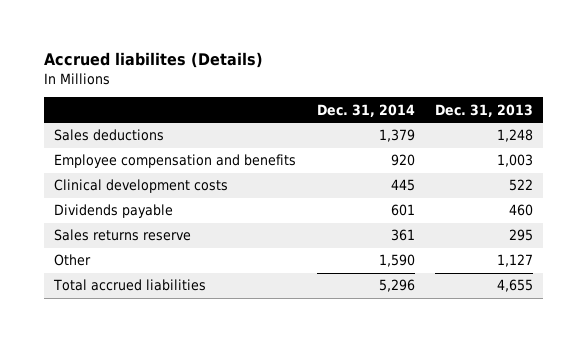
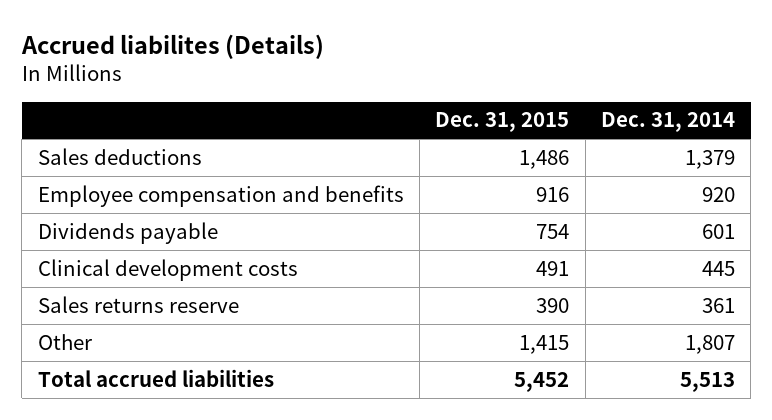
[435,103,534,117] Dec. 31, 2013 -> none
none -> [435,112,570,133] Dec. 31, 2015
[54,179,229,194] Clinical development costs -> [37,258,298,281] Clinical development costs
[378,254,415,268] 1,590 -> [684,334,735,354] 1,807
[378,279,415,293] 5,296 -> [679,371,735,392] 5,513

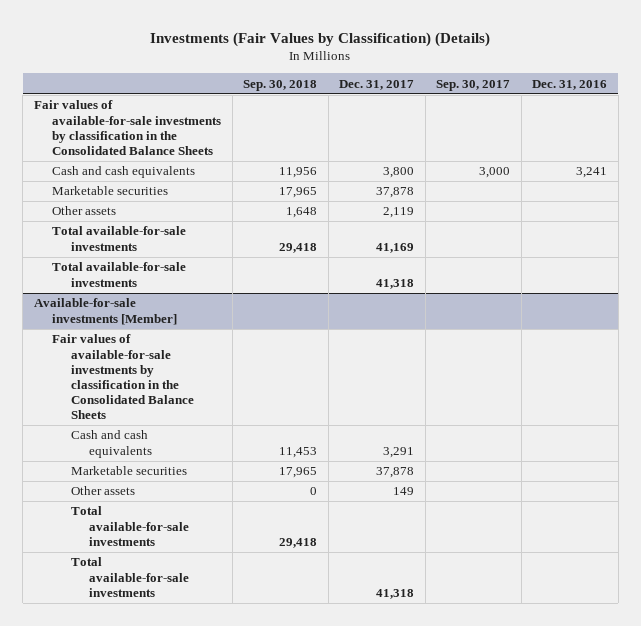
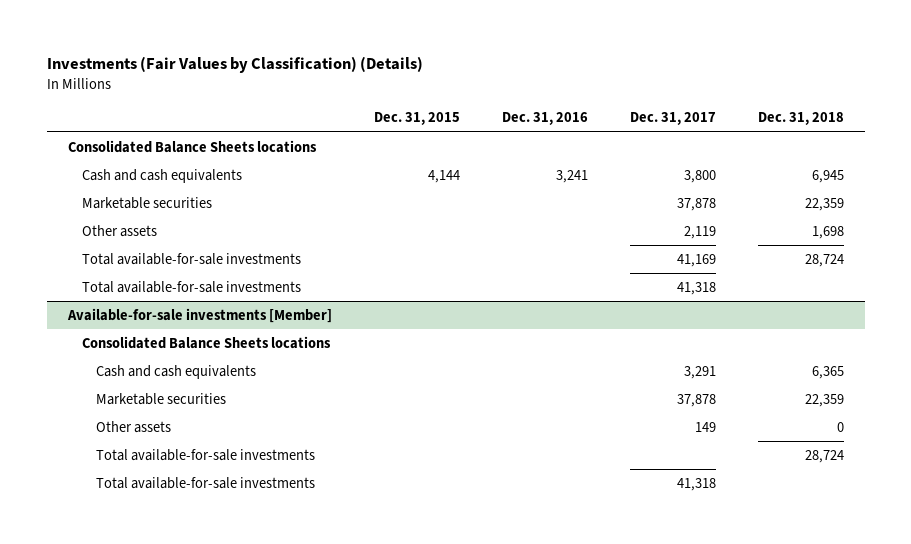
[243,79,318,91] Sep. 30, 2018 -> none
[436,79,511,91] Sep. 30, 2017 -> none
none -> [373,112,460,126] Dec. 31, 2015
none -> [757,112,844,126] Dec. 31, 2018
[33,100,222,156] Fair values of available-for-sale investments by classification in the Consolidated Balance Sheets -> [67,140,317,154] Consolidated Balance Sheets locations
[52,334,194,420] Fair values of available-for-sale investments by classification in the Consolidated Balance Sheets -> [81,336,331,350] Consolidated Balance Sheets locations

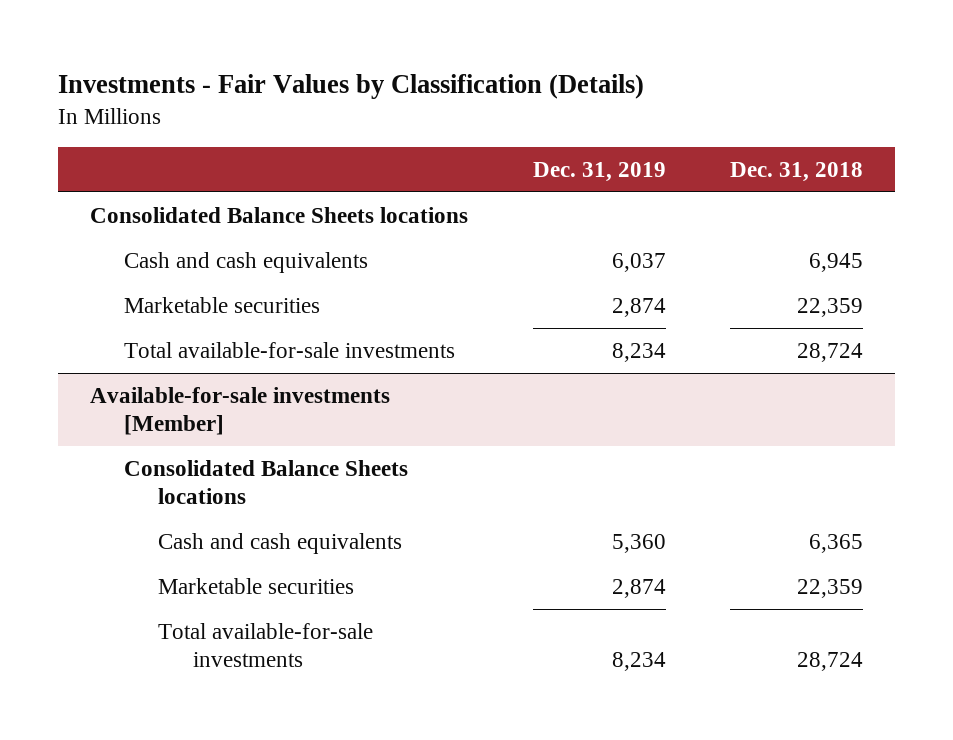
[46,56,423,74] Investments (Fair Values by Classification) (Details) -> [57,74,644,100] Investments - Fair Values by Classification (Details)
[373,112,460,126] Dec. 31, 2015 -> none
[501,112,588,126] Dec. 31, 2016 -> none
[629,112,716,126] Dec. 31, 2017 -> none
none -> [532,162,666,183] Dec. 31, 2019
[81,225,157,238] Other assets -> none
[81,281,301,294] Total available-for-sale investments -> none
[95,421,171,434] Other assets -> none
[95,477,315,490] Total available-for-sale investments -> none

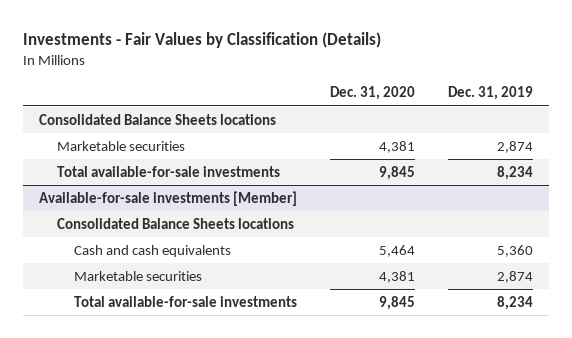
[730,162,864,183] Dec. 31, 2018 -> none
none -> [330,86,416,101] Dec. 31, 2020
[124,251,369,273] Cash and cash equivalents -> none

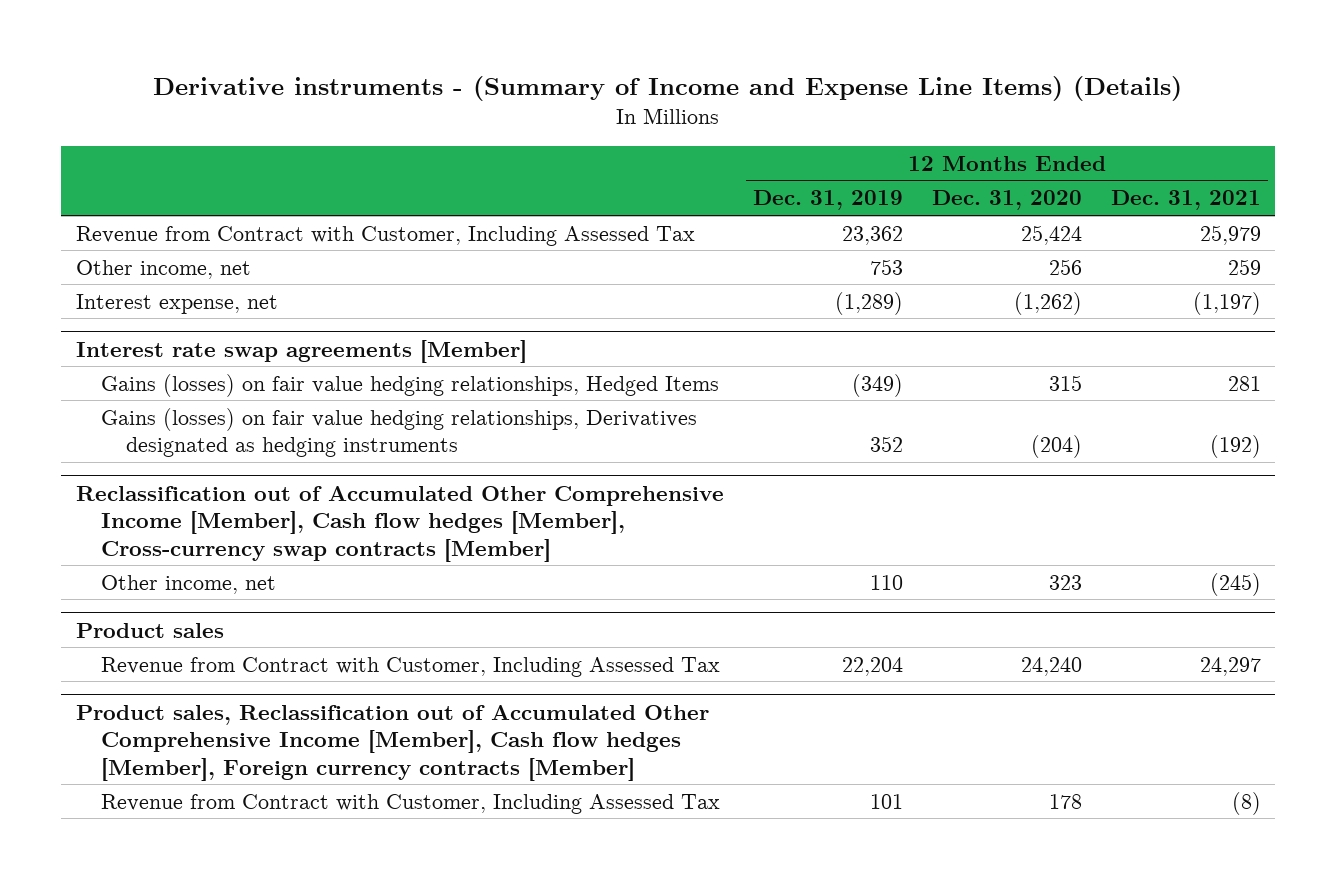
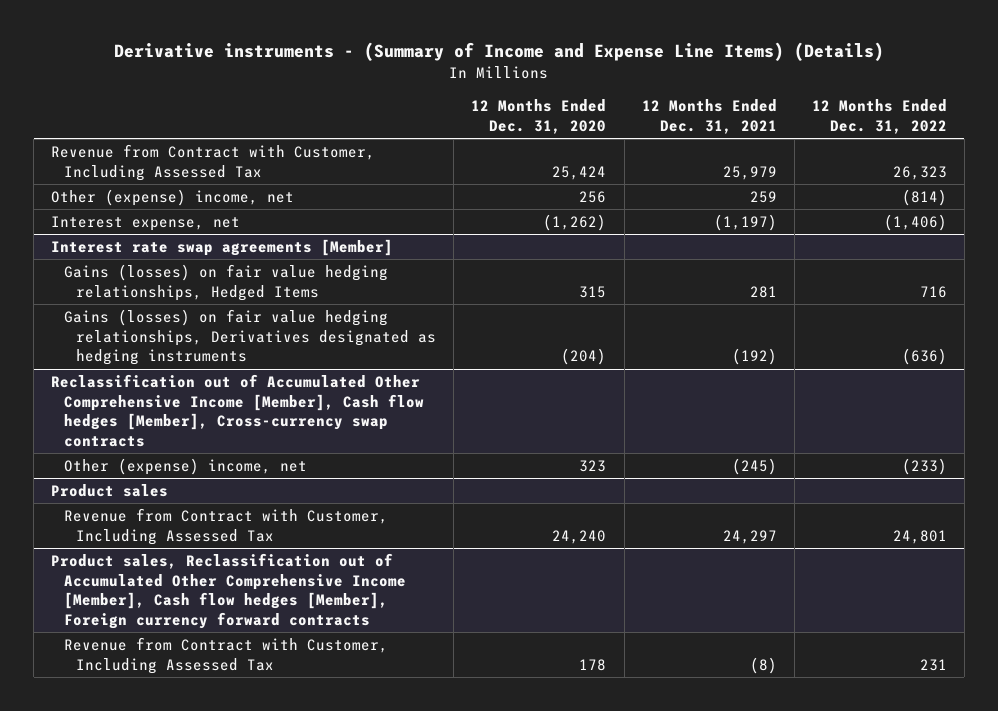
[752,190,903,211] Dec. 31, 2019 -> none
none -> [811,99,947,134] 12 Months Ended Dec. 31, 2022
[75,259,251,279] Other income, net -> [51,189,295,207] Other (expense) income, net
[75,485,724,562] Reclassification out of Accumulated Other Comprehensive Income [Member], Cash flow hedges [Member], Cross-currency swap contracts [Member] -> [51,374,424,447] Reclassification out of Accumulated Other Comprehensive Income [Member], Cash flow hedges [Member], Cross-currency swap contracts
[101,574,277,594] Other income, net -> [63,458,307,476] Other (expense) income, net
[75,704,709,781] Product sales, Reclassification out of Accumulated Other Comprehensive Income [Member], Cash flow hedges [Member], Foreign currency contracts [Member] -> [51,553,406,629] Product sales, Reclassification out of Accumulated Other Comprehensive Income [Member], Cash flow hedges [Member], Foreign currency forward contracts

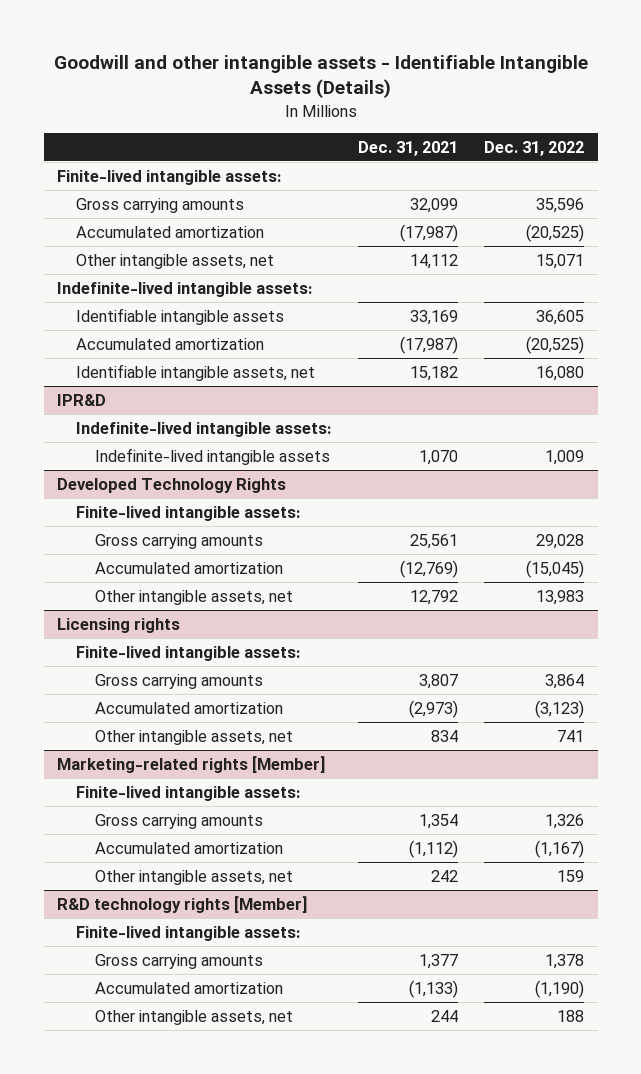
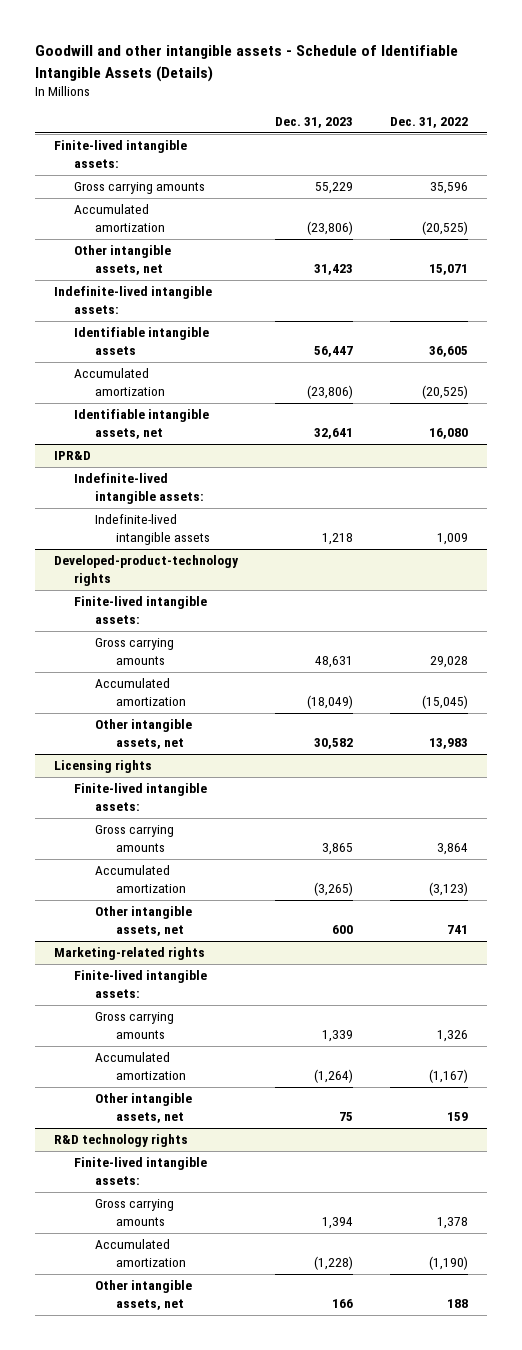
[53,55,588,99] Goodwill and other intangible assets - Identifiable Intangible Assets (Details) -> [35,45,459,82] Goodwill and other intangible assets - Schedule of Identifiable Intangible Assets (Details)
[357,140,458,156] Dec. 31, 2021 -> none
none -> [274,116,353,128] Dec. 31, 2023
[57,477,287,493] Developed Technology Rights -> [53,555,239,587] Developed-product-technology rights
[57,755,327,773] Marketing-related rights [Member] -> [53,947,205,961] Marketing-related rights
[57,895,309,913] R&D technology rights [Member] -> [53,1134,188,1148] R&D technology rights

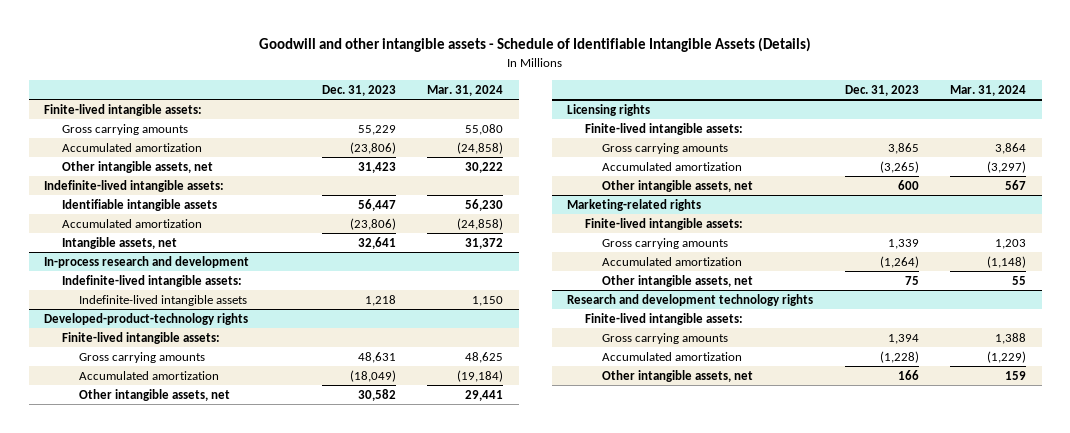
[389,116,468,128] Dec. 31, 2022 -> none
none -> [427,85,504,97] Mar. 31, 2024
[74,409,210,440] Identifiable intangible assets, net -> [61,236,177,249] Intangible assets, net
[53,451,91,461] IPR&D -> [44,255,250,268] In-process research and development
[53,1134,188,1148] R&D technology rights -> [567,293,814,306] Research and development technology rights

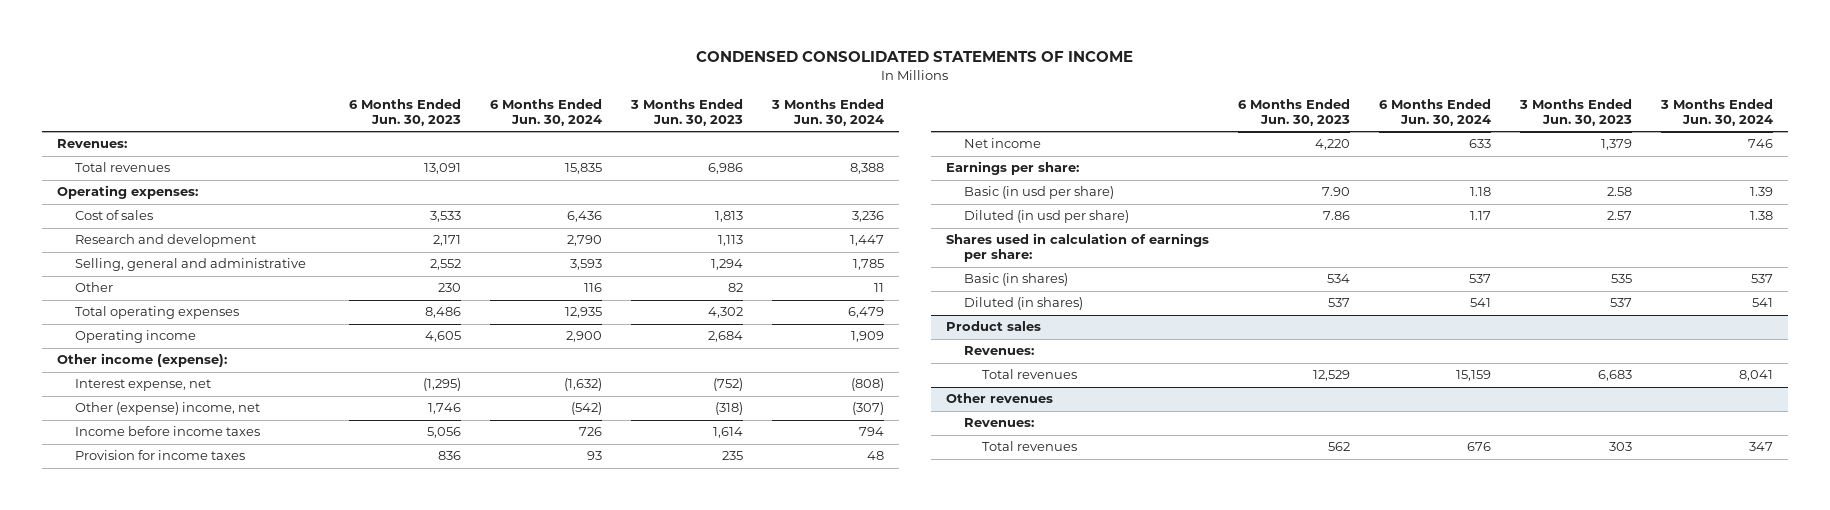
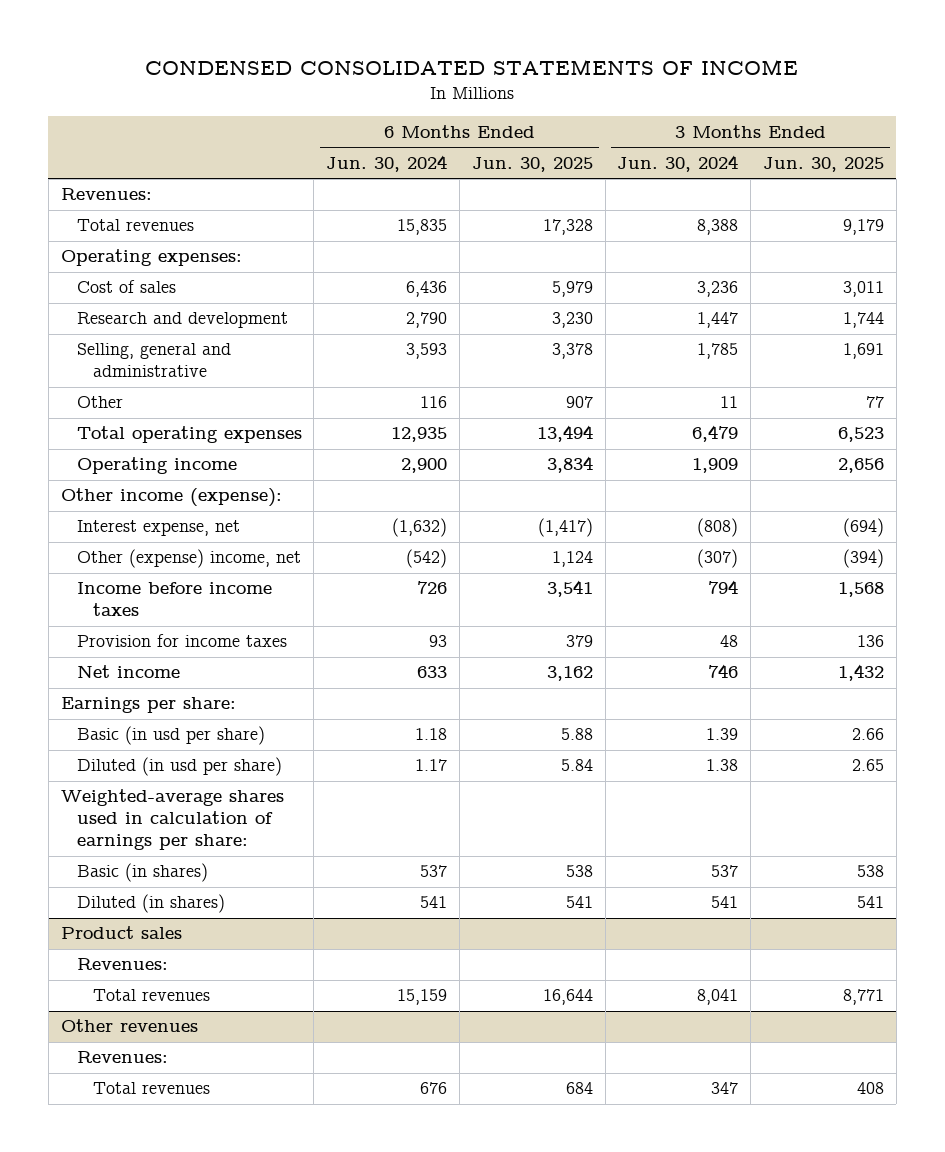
[348,99,461,127] 6 Months Ended Jun. 30, 2023 -> none
[630,99,744,127] 3 Months Ended Jun. 30, 2023 -> none
none -> [471,156,593,172] Jun. 30, 2025
none -> [763,156,885,172] Jun. 30, 2025
[945,233,1209,263] Shares used in calculation of earnings per share: -> [60,789,284,851] Weighted-average shares used in calculation of earnings per share:

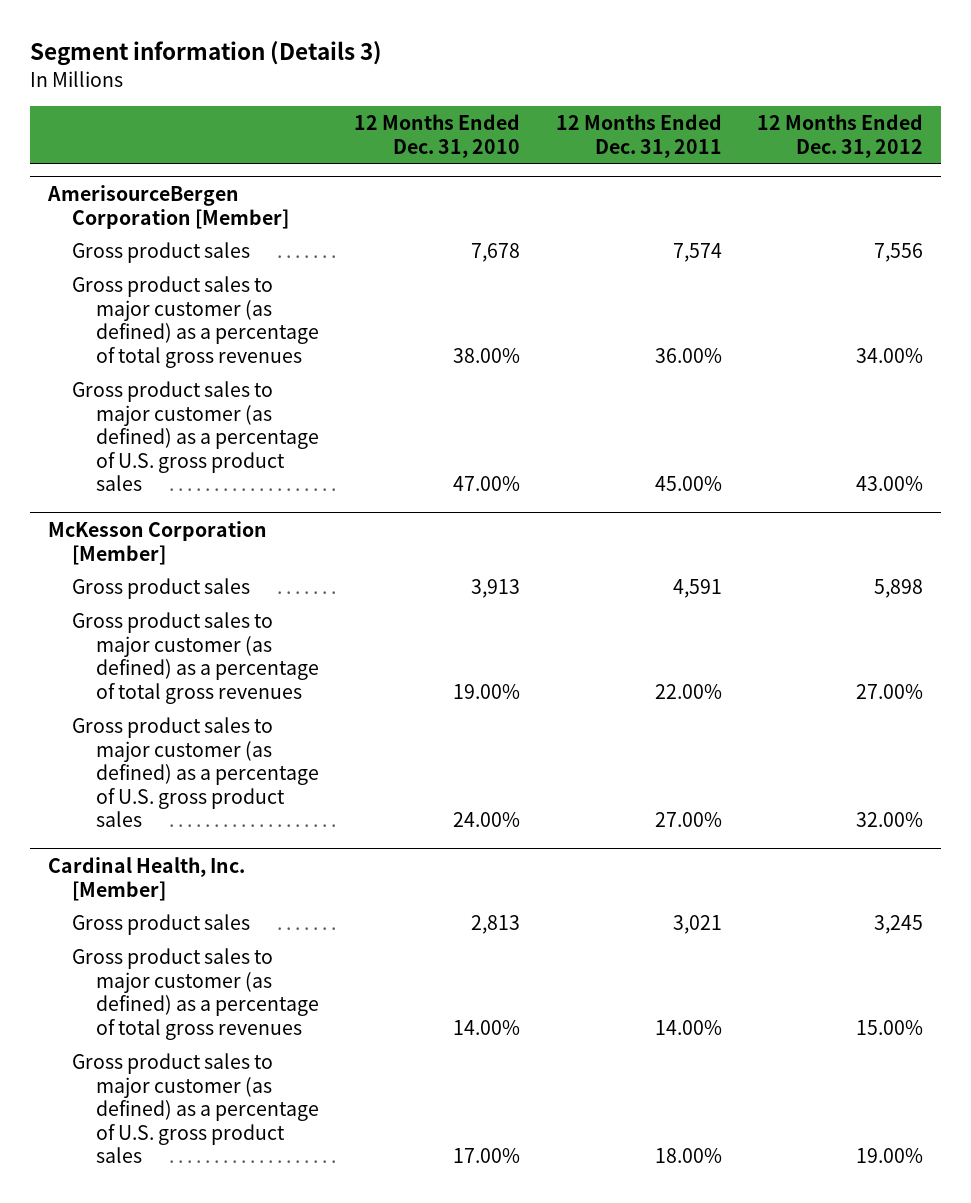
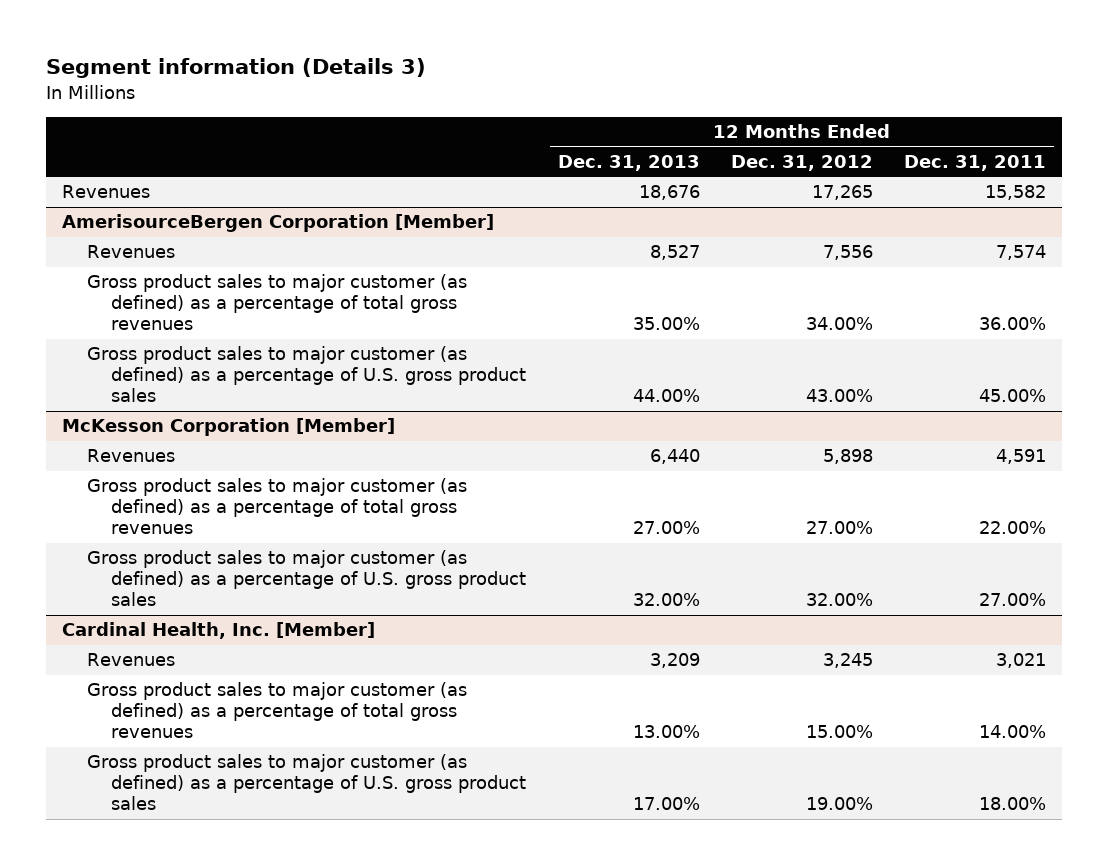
[354,114,521,158] 12 Months Ended Dec. 31, 2010 -> none
none -> [557,154,700,171] Dec. 31, 2013
none -> [61,185,150,199] Revenues
[71,242,250,264] Gross product sales -> [86,245,175,259] Revenues
[71,578,250,600] Gross product sales -> [86,449,175,463] Revenues
[71,914,250,936] Gross product sales -> [86,653,175,667] Revenues

